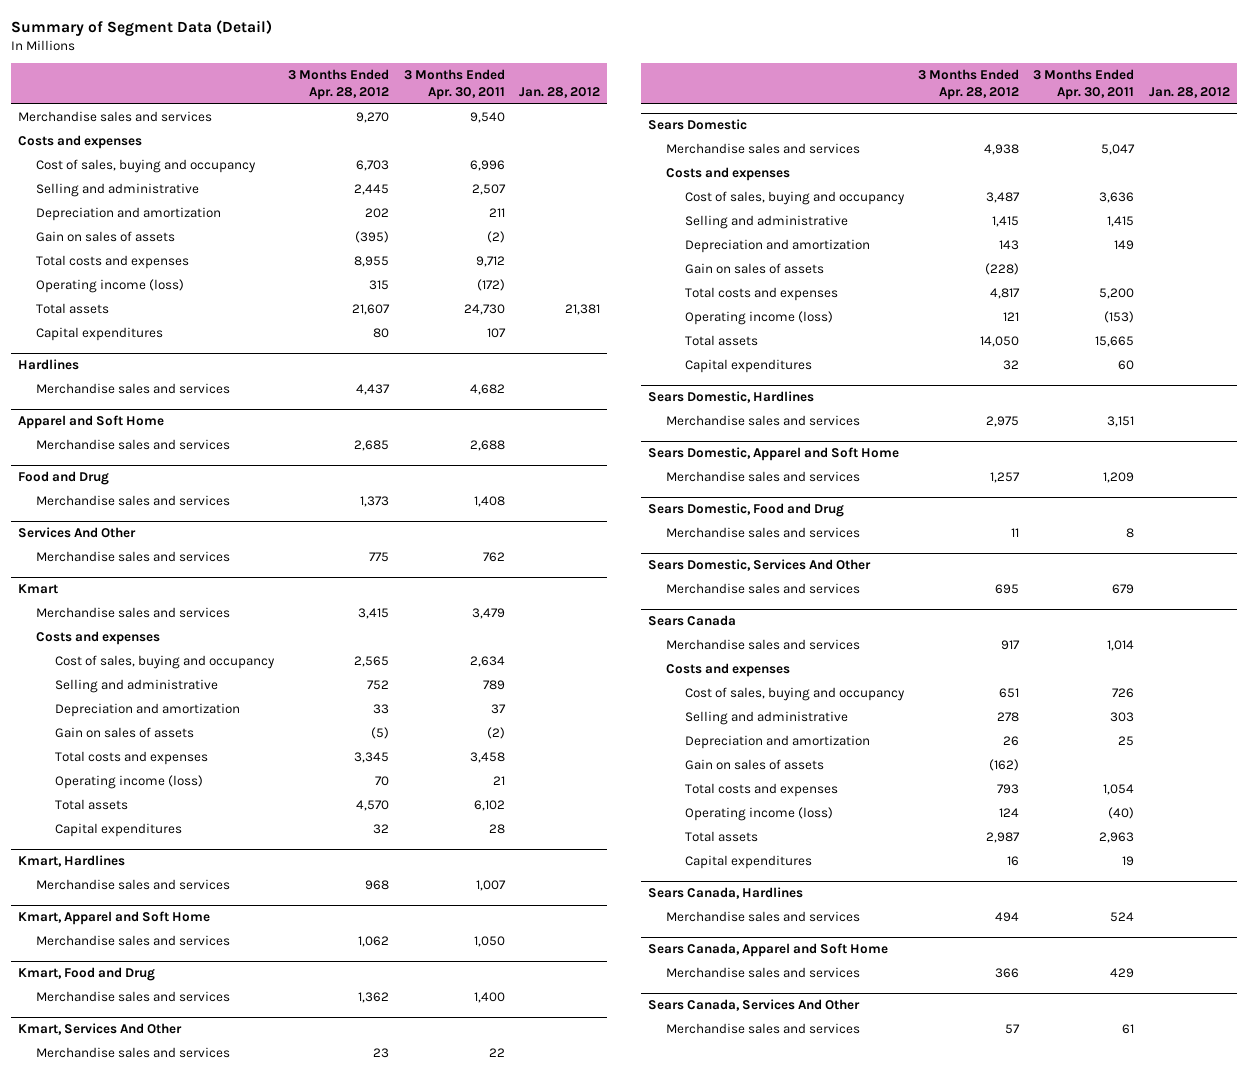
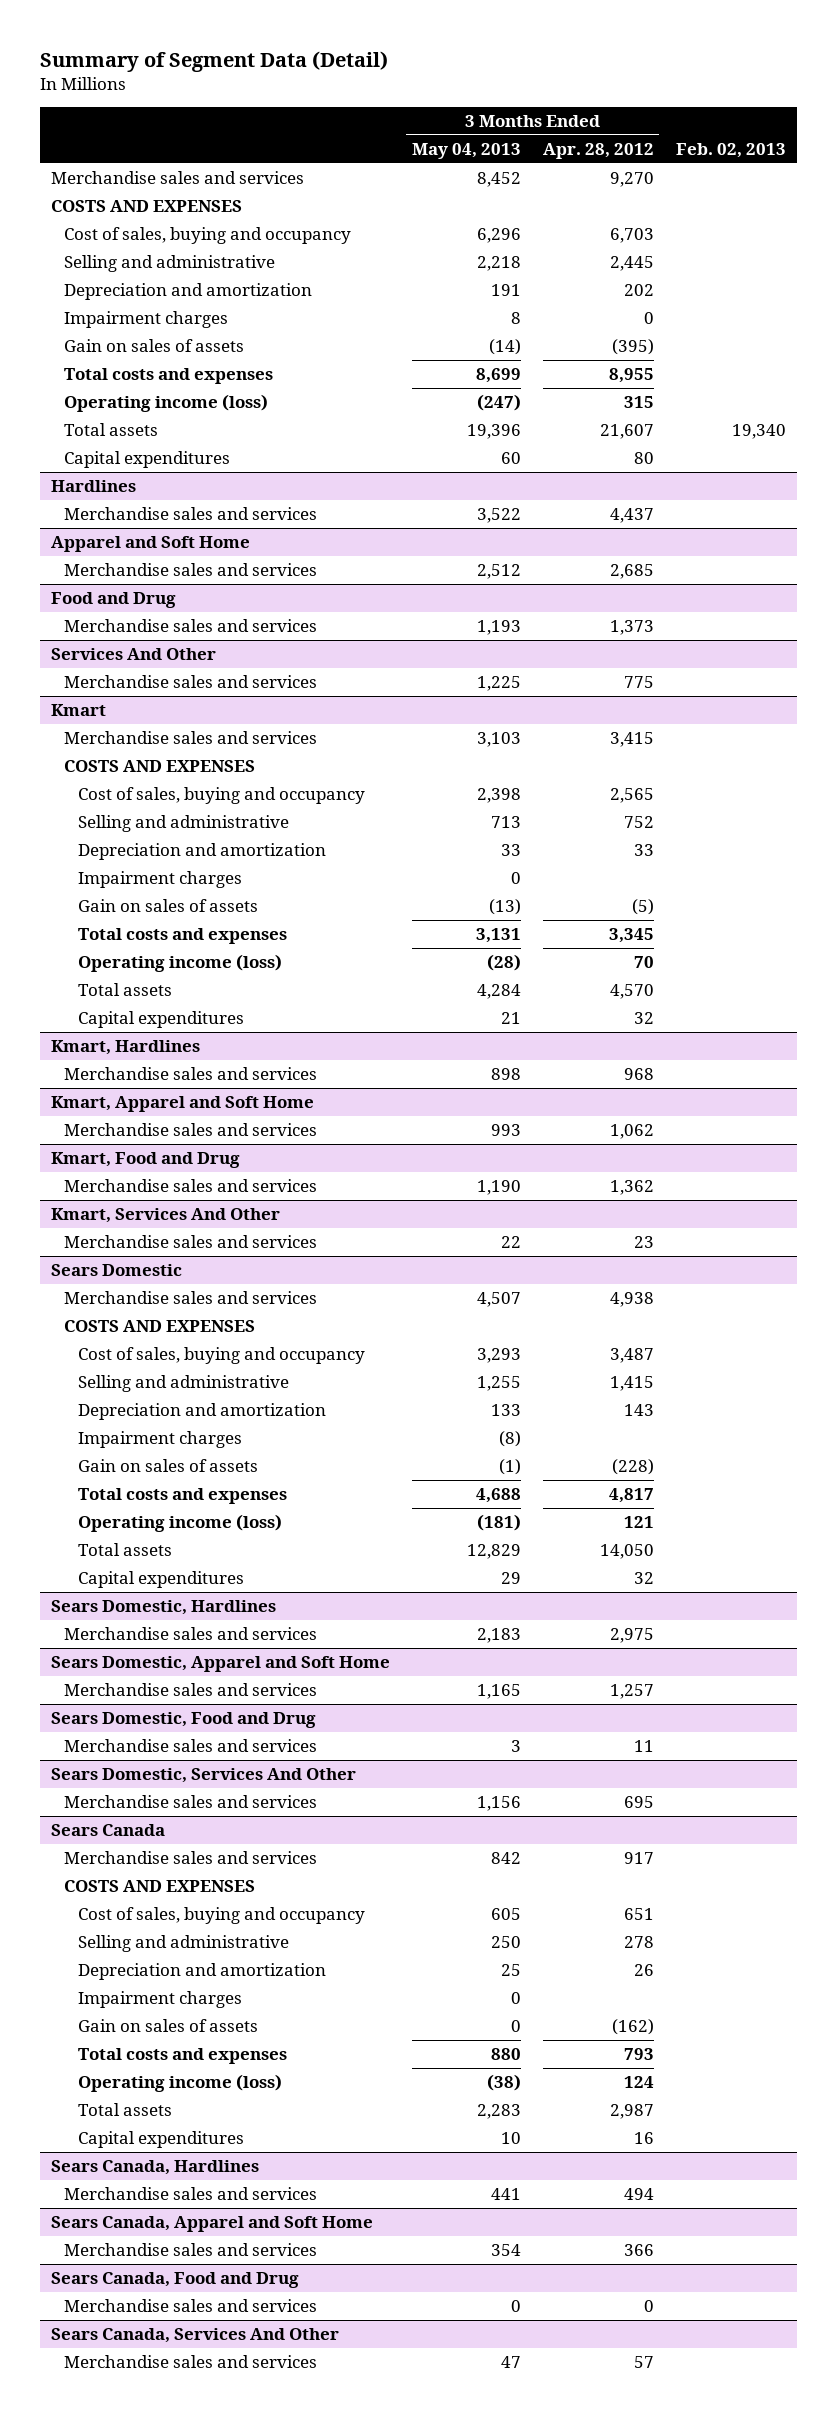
[403,69,505,101] 3 Months Ended Apr. 30, 2011 -> none
[518,87,600,99] Jan. 28, 2012 -> none
none -> [411,142,521,159] May 04, 2013
none -> [675,142,786,158] Feb. 02, 2013
[18,135,143,150] Costs and expenses -> [50,200,242,213] COSTS AND EXPENSES
none -> [64,311,229,329] Impairment charges
[36,631,161,646] Costs and expenses -> [64,760,256,773] COSTS AND EXPENSES
none -> [77,871,242,889] Impairment charges
[666,167,791,182] Costs and expenses -> [64,1320,256,1333] COSTS AND EXPENSES
none -> [77,1431,242,1449] Impairment charges
[666,663,791,678] Costs and expenses -> [64,1880,256,1893] COSTS AND EXPENSES
none -> [77,1991,242,2009] Impairment charges
none -> [50,2272,299,2289] Sears Canada, Food and Drug
none -> [64,2299,318,2313] Merchandise sales and services

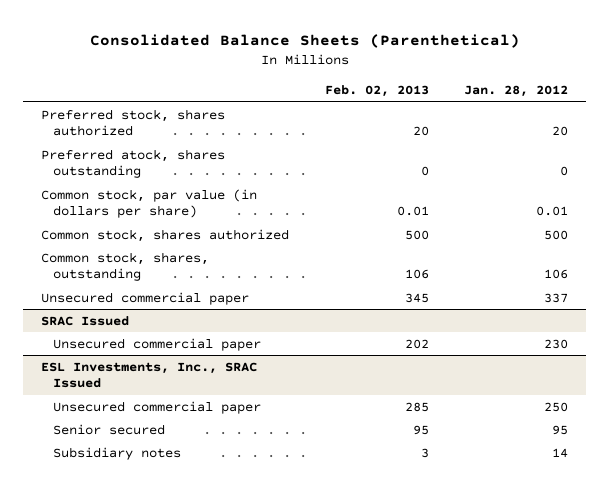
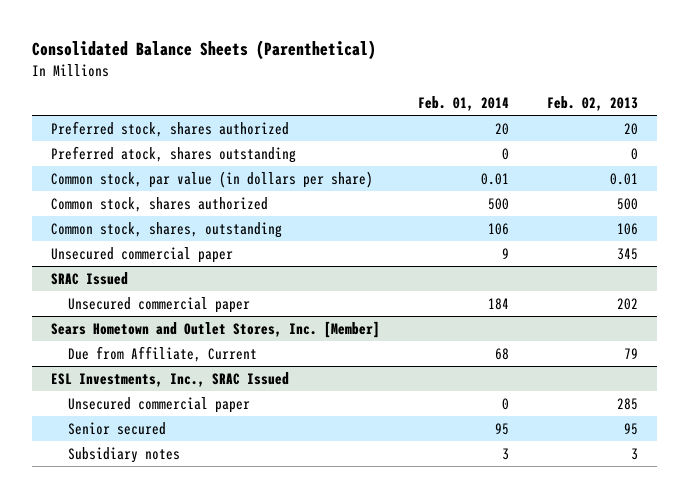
[464,85,569,98] Jan. 28, 2012 -> none
none -> [418,96,510,112] Feb. 01, 2014
none -> [50,320,380,338] Sears Hometown and Outlet Stores, Inc. [Member]
none -> [68,345,258,362] Due from Affiliate, Current

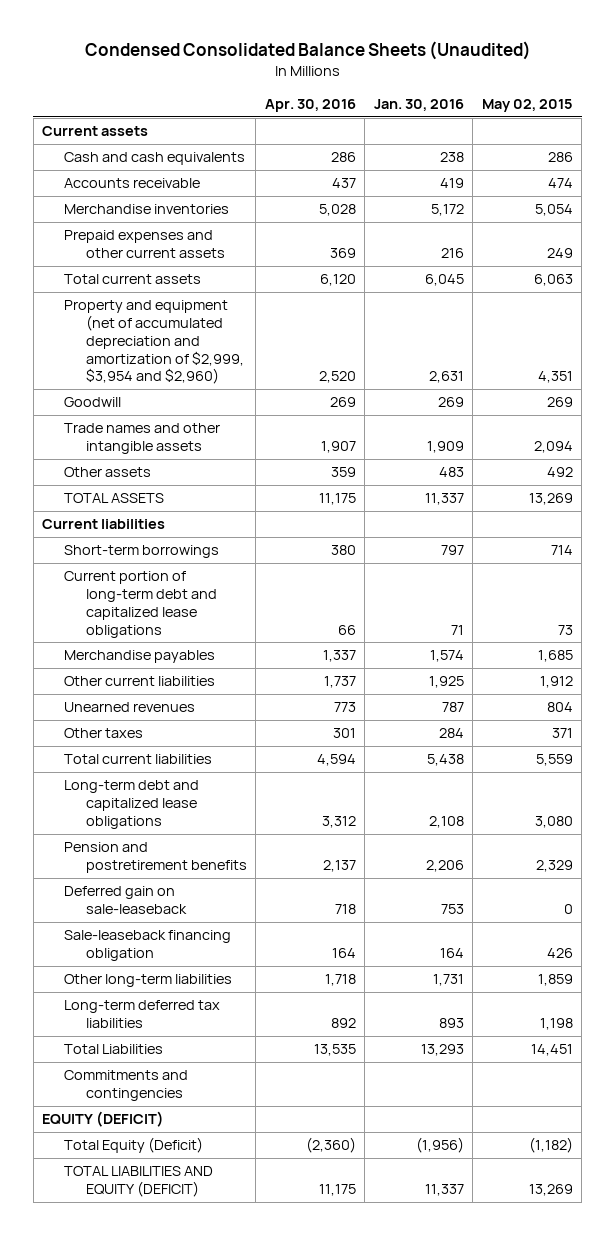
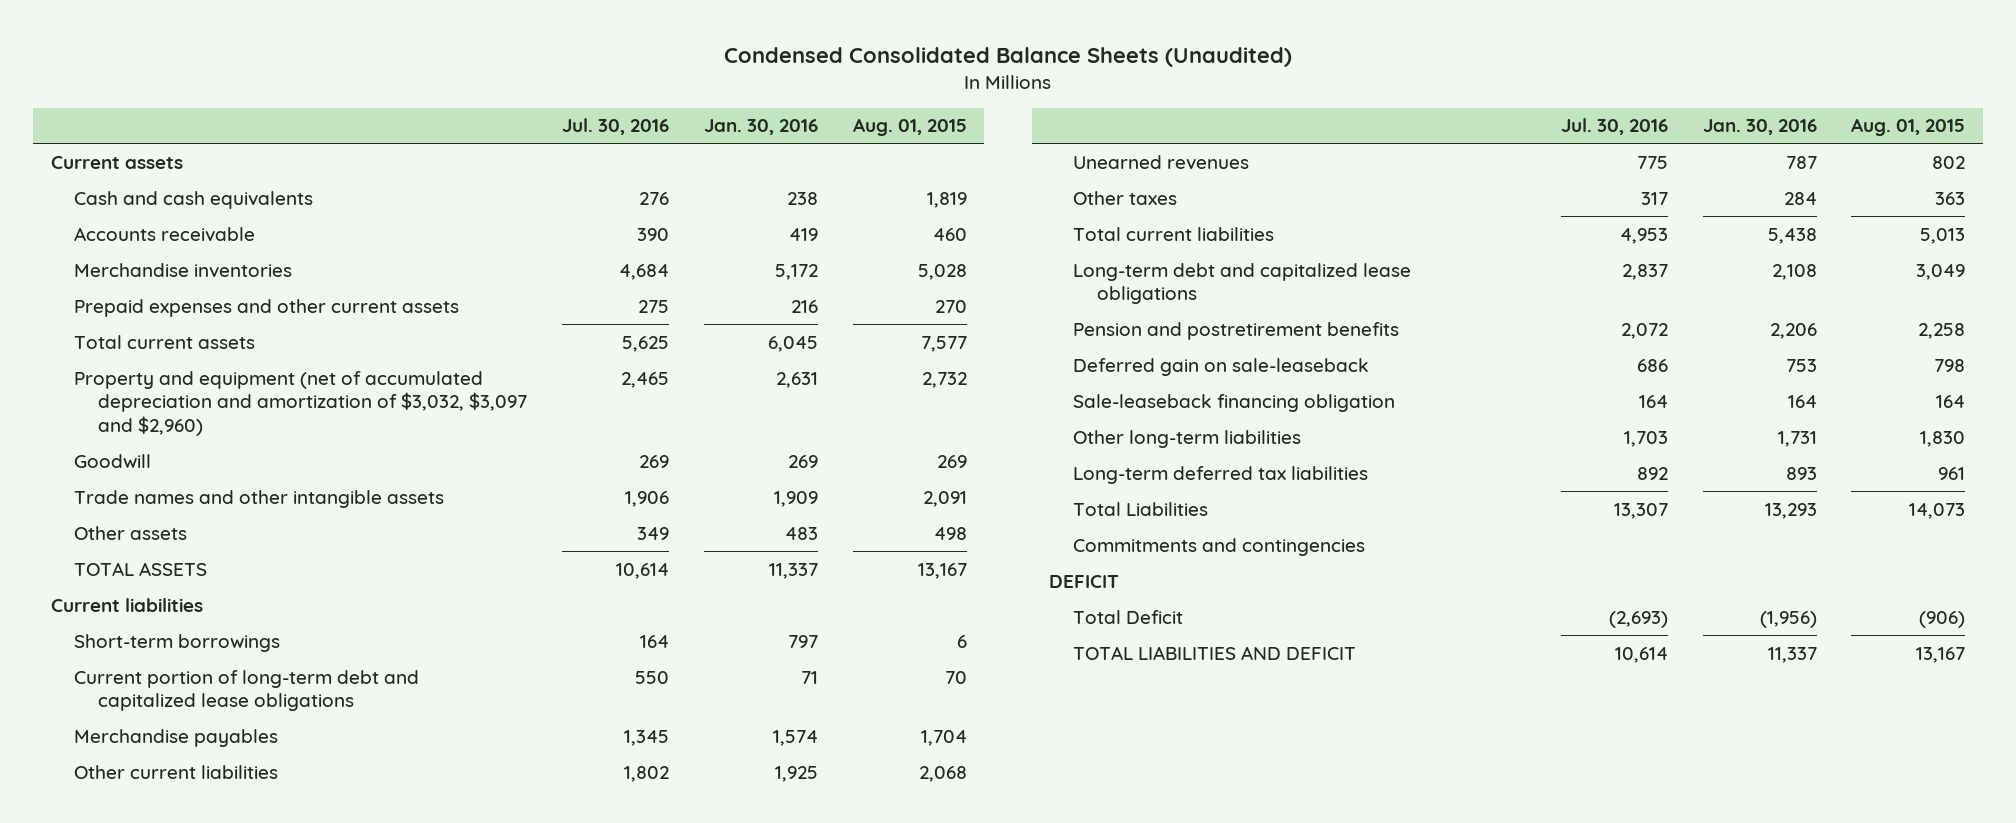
[264,98,356,112] Apr. 30, 2016 -> none
[481,98,573,112] May 02, 2015 -> none
none -> [562,118,670,136] Jul. 30, 2016
none -> [852,118,967,137] Aug. 01, 2015
[64,300,244,385] Property and equipment (net of accumulated depreciation and amortization of $2,999, $3,954 and $2,960) -> [74,370,528,436] Property and equipment (net of accumulated depreciation and amortization of $3,032, $3,097 and $2,960)
[42,1111,165,1128] EQUITY (DEFICIT) -> [1049,574,1120,588] DEFICIT
[64,1137,204,1154] Total Equity (Deficit) -> [1073,609,1184,624] Total Deficit
[64,1166,214,1198] TOTAL LIABILITIES AND EQUITY (DEFICIT) -> [1073,645,1357,660] TOTAL LIABILITIES AND DEFICIT

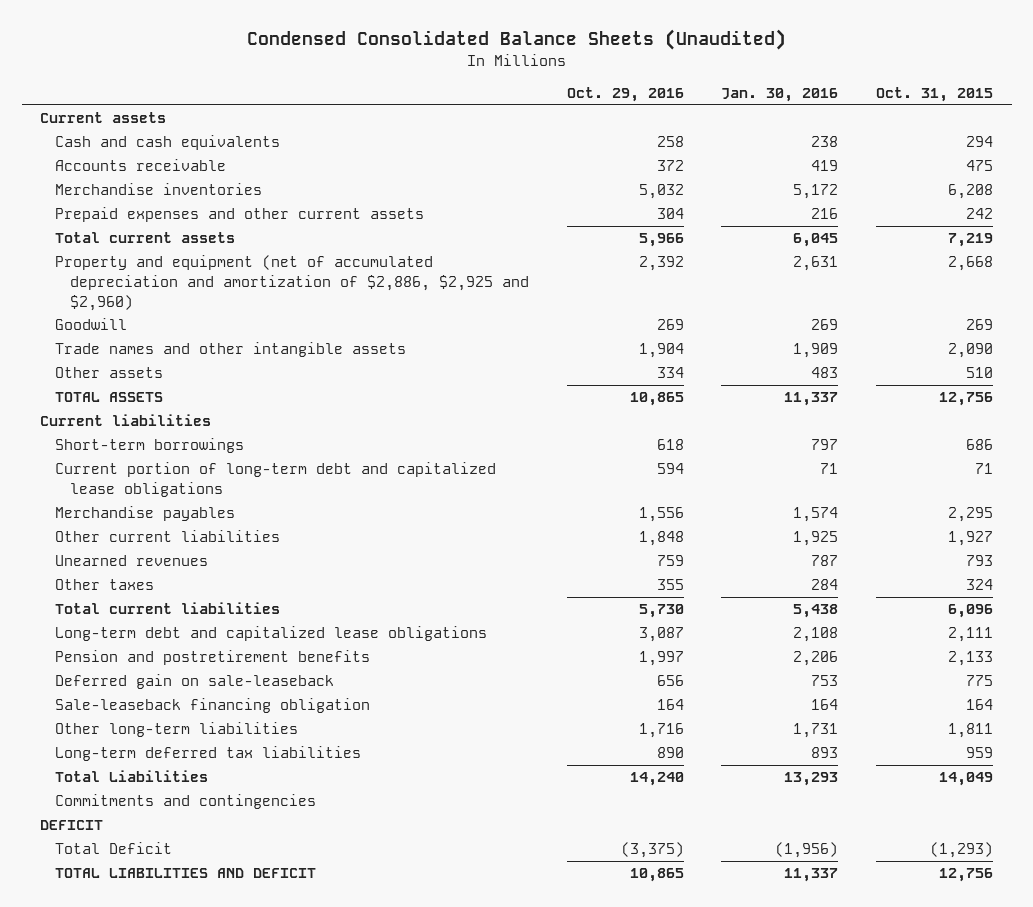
[562,118,670,136] Jul. 30, 2016 -> none
[852,118,967,137] Aug. 01, 2015 -> none
none -> [566,87,684,103] Oct. 29, 2016
none -> [875,87,993,103] Oct. 31, 2015
[74,370,528,436] Property and equipment (net of accumulated depreciation and amortization of $3,032, $3,097 and $2,960) -> [55,255,530,311] Property and equipment (net of accumulated depreciation and amortization of $2,886, $2,925 and $2,960)

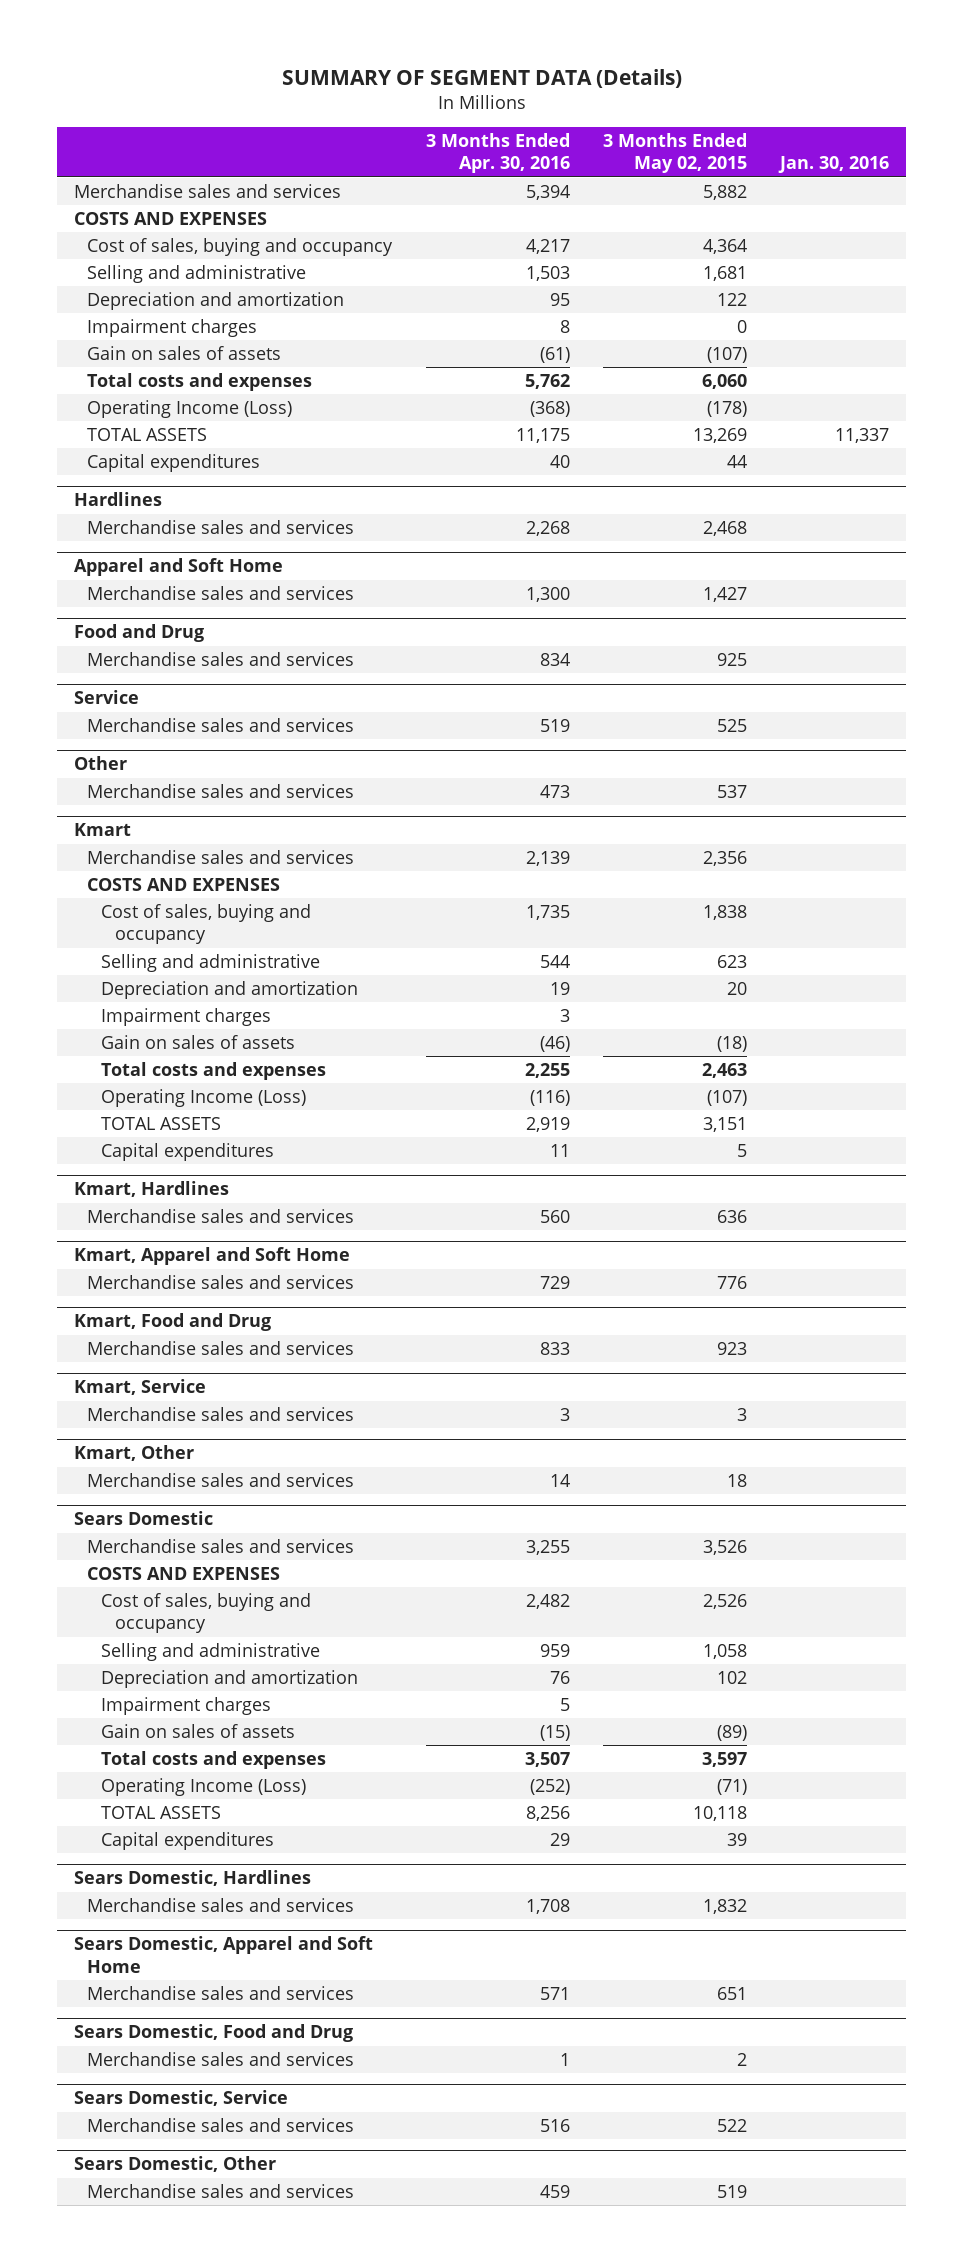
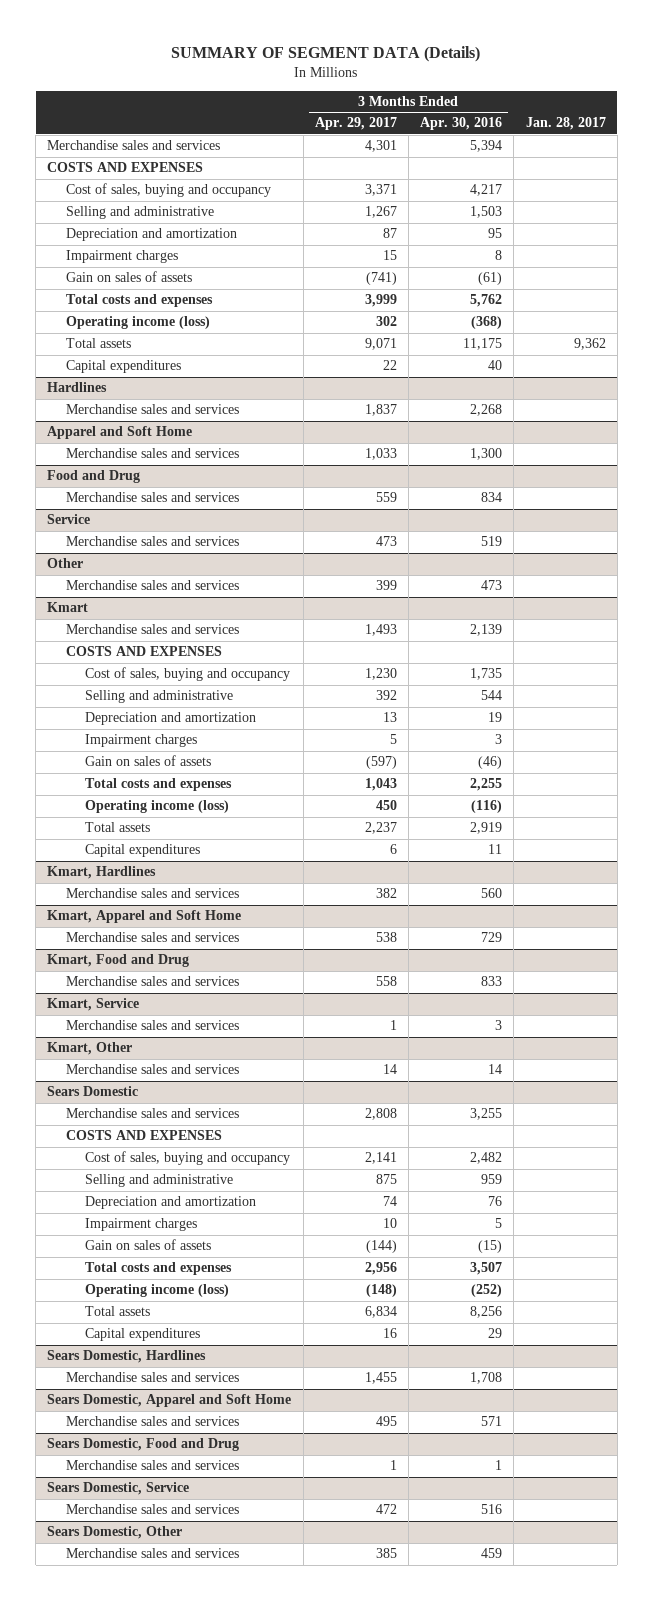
[603,133,748,174] 3 Months Ended May 02, 2015 -> none
[778,156,890,174] Jan. 30, 2016 -> none
none -> [314,117,397,131] Apr. 29, 2017
none -> [525,117,606,131] Jan. 28, 2017
[87,400,293,419] Operating Income (Loss) -> [66,316,211,330] Operating income (loss)
[87,428,208,442] TOTAL ASSETS -> [66,338,132,349] Total assets
[100,1089,306,1108] Operating Income (Loss) -> [85,800,230,814] Operating income (loss)
[100,1117,221,1131] TOTAL ASSETS -> [85,822,151,833] Total assets
[100,1778,306,1797] Operating Income (Loss) -> [85,1284,230,1298] Operating income (loss)
[100,1806,221,1820] TOTAL ASSETS -> [85,1306,151,1317] Total assets

